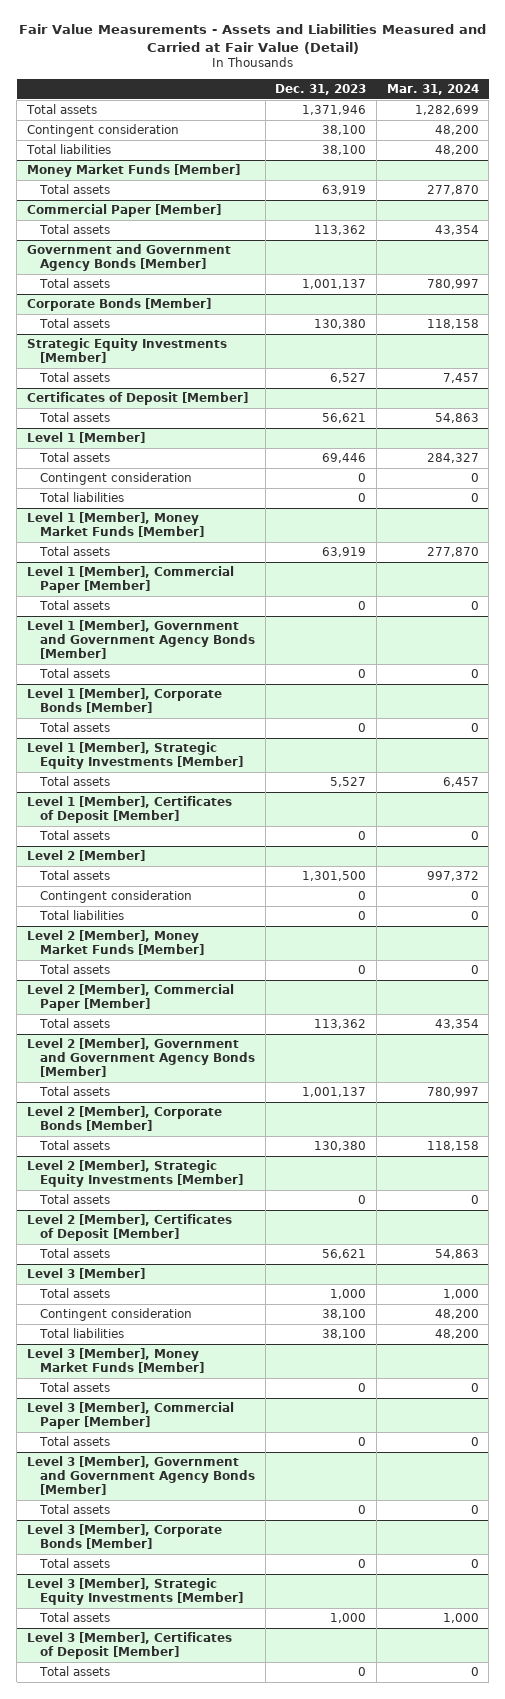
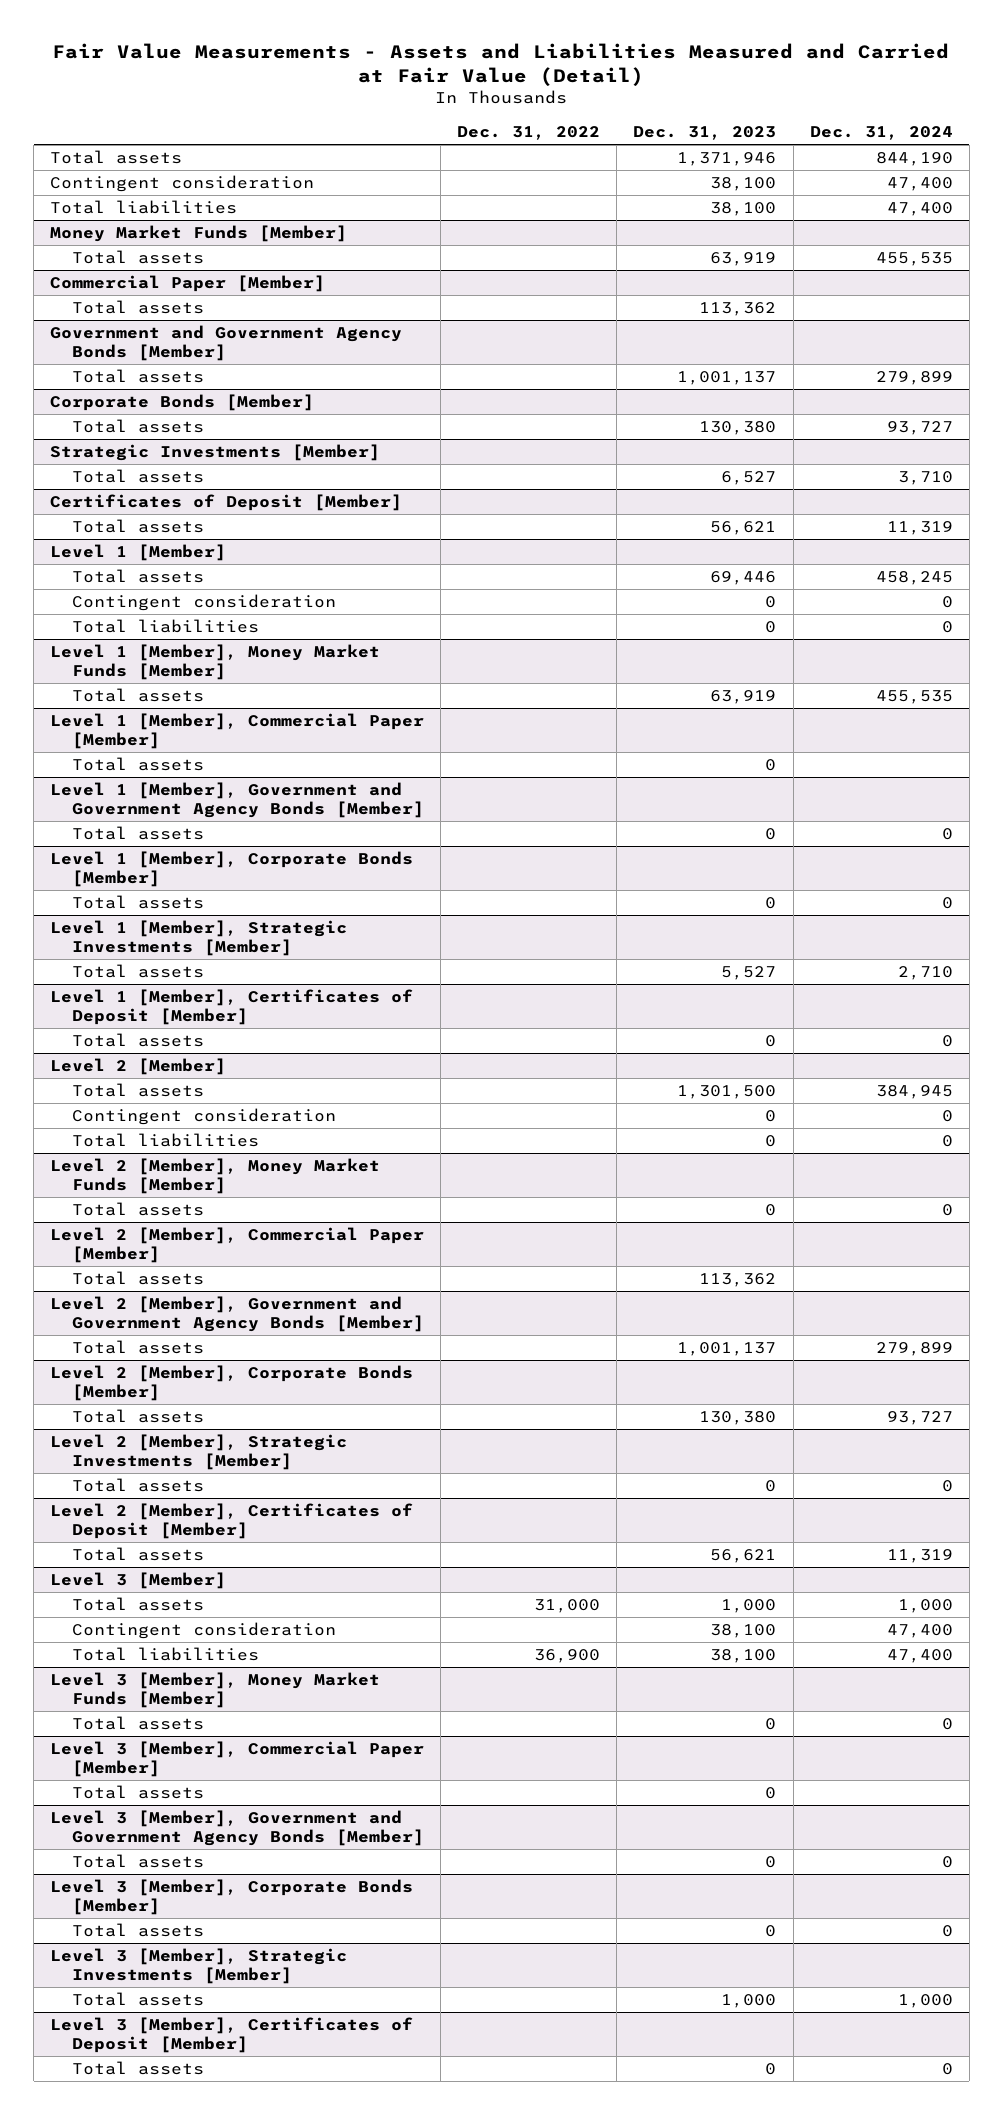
[386,83,479,95] Mar. 31, 2024 -> none
none -> [457,126,601,141] Dec. 31, 2022
none -> [809,126,953,141] Dec. 31, 2024
[26,338,227,364] Strategic Equity Investments [Member] -> [50,444,381,462] Strategic Investments [Member]
[26,742,244,770] Level 1 [Member], Strategic Equity Investments [Member] -> [50,920,348,956] Level 1 [Member], Strategic Investments [Member]
[26,1160,244,1188] Level 2 [Member], Strategic Equity Investments [Member] -> [50,1434,348,1470] Level 2 [Member], Strategic Investments [Member]
[26,1578,244,1606] Level 3 [Member], Strategic Equity Investments [Member] -> [50,1948,348,1984] Level 3 [Member], Strategic Investments [Member]

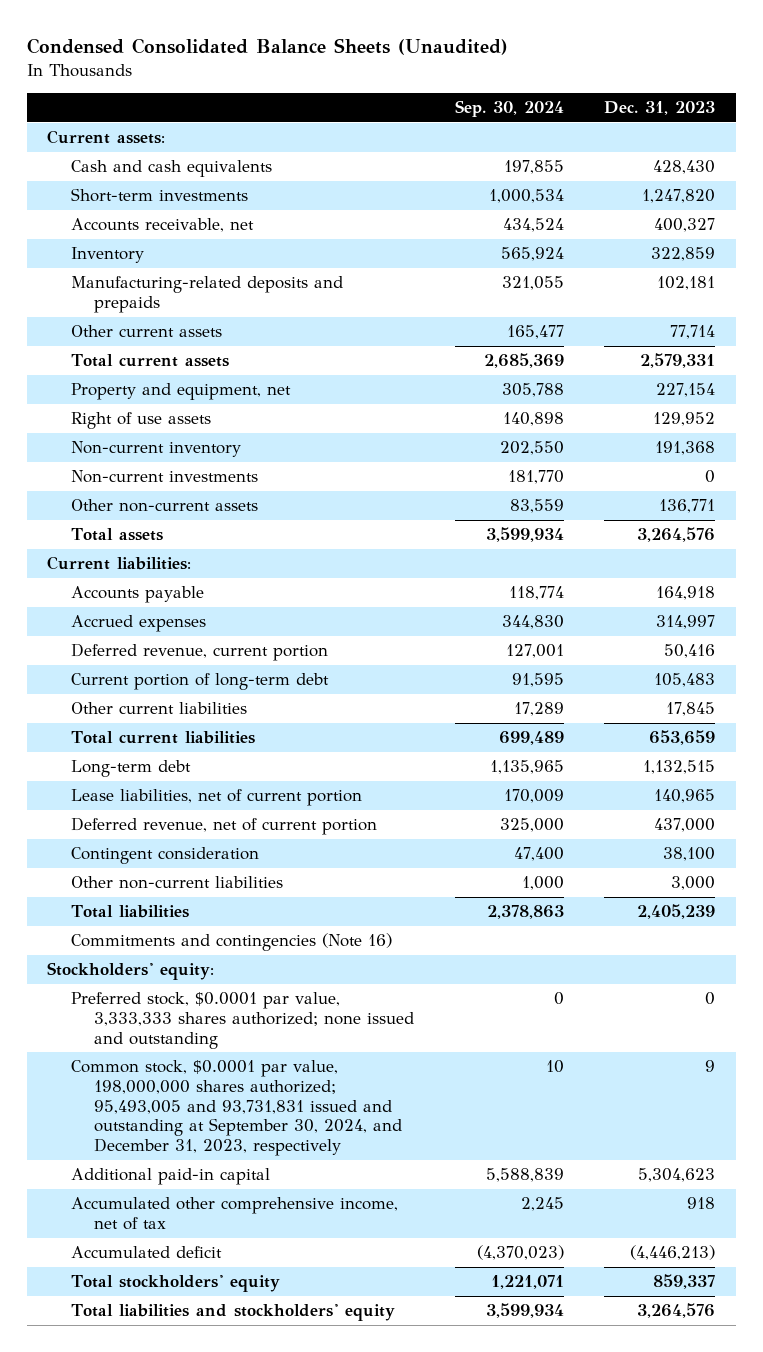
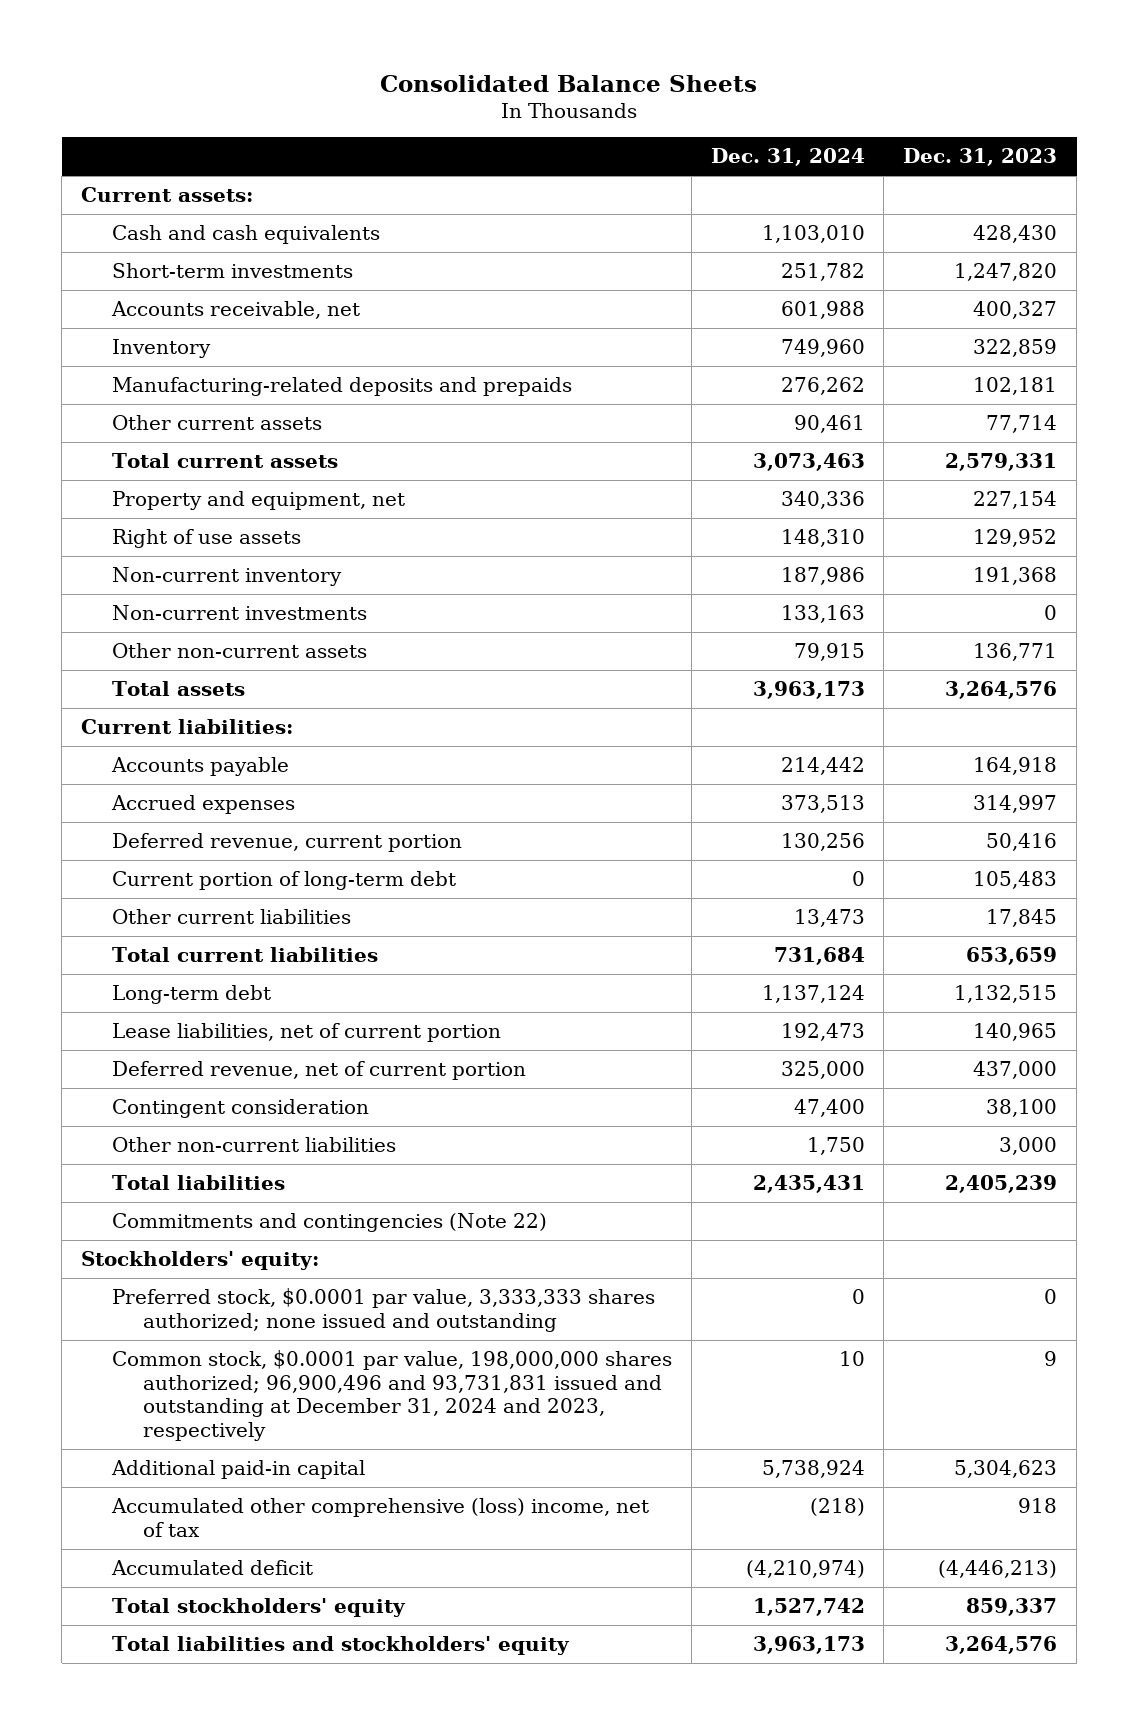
[26,38,508,56] Condensed Consolidated Balance Sheets (Unaudited) -> [380,74,758,92] Consolidated Balance Sheets
[454,100,564,118] Sep. 30, 2024 -> none
none -> [710,148,865,167] Dec. 31, 2024
[70,933,392,952] Commitments and contingencies (Note 16) -> [111,1212,547,1232] Commitments and contingencies (Note 22)
[70,1060,402,1157] Common stock, $0.0001 par value, 198,000,000 shares authorized; 95,493,005 and 93,731,831 issued and outstanding at September 30, 2024, and December 31, 2023, respectively -> [111,1349,672,1442] Common stock, $0.0001 par value, 198,000,000 shares authorized; 96,900,496 and 93,731,831 issued and outstanding at December 31, 2024 and 2023, respectively
[70,1197,398,1231] Accumulated other comprehensive income, net of tax -> [110,1497,649,1537] Accumulated other comprehensive (loss) income, net of tax

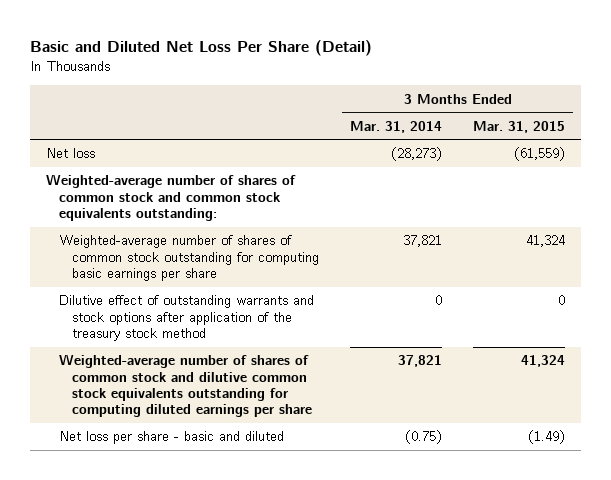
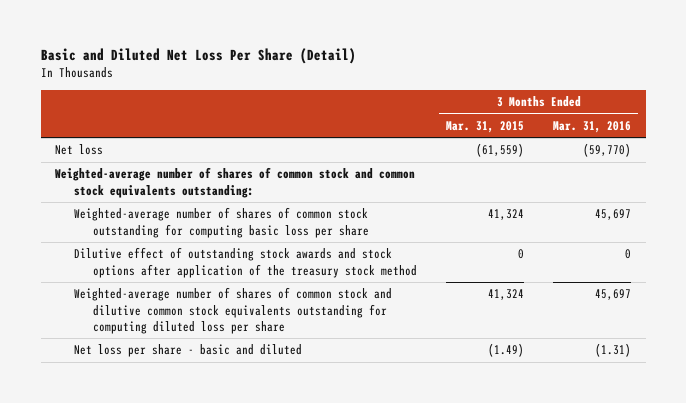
[350,120,443,133] Mar. 31, 2014 -> none
none -> [553,120,632,133] Mar. 31, 2016
[58,235,319,281] Weighted-average number of shares of common stock outstanding for computing basic earnings per share -> [74,207,369,238] Weighted-average number of shares of common stock outstanding for computing basic loss per share
[58,295,314,341] Dilutive effect of outstanding warrants and stock options after application of the treasury stock method -> [74,247,417,278] Dilutive effect of outstanding stock awards and stock options after application of the treasury stock method
[58,354,312,418] Weighted-average number of shares of common stock and dilutive common stock equivalents outstanding for computing diluted earnings per share -> [74,287,393,334] Weighted-average number of shares of common stock and dilutive common stock equivalents outstanding for computing diluted loss per share

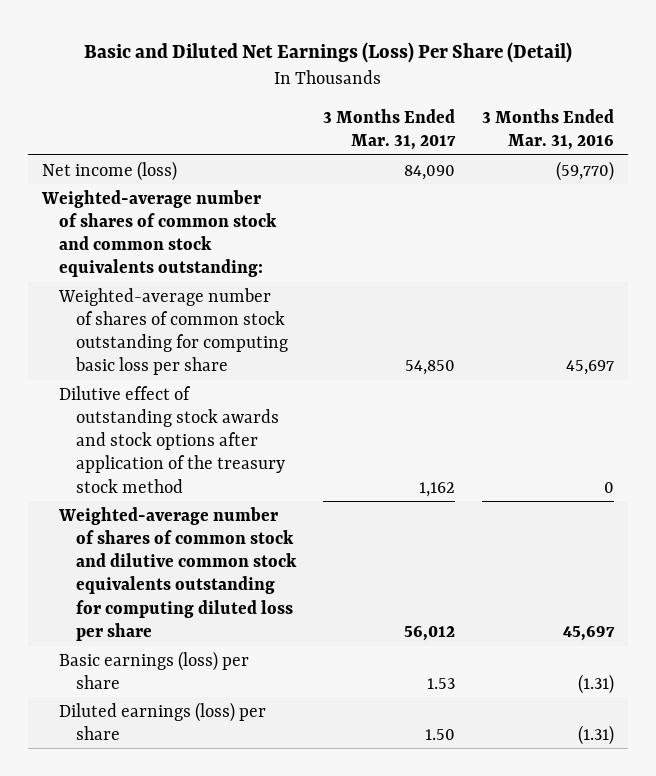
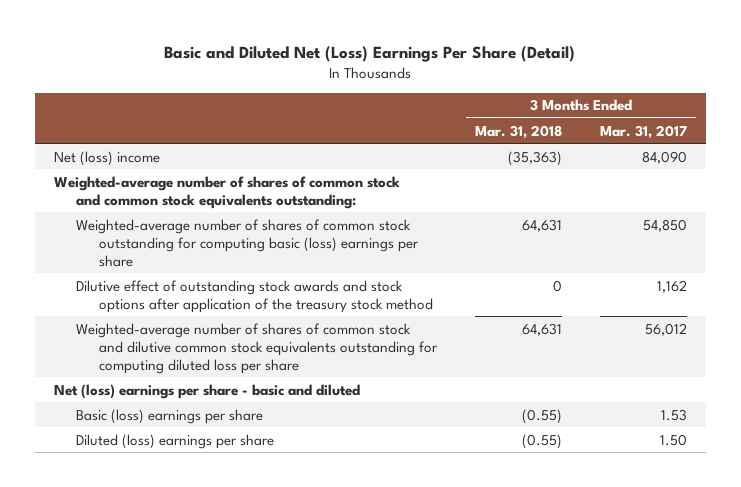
[84,42,573,64] Basic and Diluted Net Earnings (Loss) Per Share (Detail) -> [164,45,576,62] Basic and Diluted Net (Loss) Earnings Per Share (Detail)
[482,109,615,151] 3 Months Ended Mar. 31, 2016 -> none
none -> [474,124,562,139] Mar. 31, 2018
[41,160,177,181] Net income (loss) -> [53,150,160,166] Net (loss) income
[57,287,288,376] Weighted-average number of shares of common stock outstanding for computing basic loss per share -> [76,218,420,267] Weighted-average number of shares of common stock outstanding for computing basic (loss) earnings per share
none -> [53,383,360,399] Net (loss) earnings per share - basic and diluted
[58,650,249,689] Basic earnings (loss) per share -> [76,408,264,424] Basic (loss) earnings per share
[58,701,266,740] Diluted earnings (loss) per share -> [76,433,275,449] Diluted (loss) earnings per share

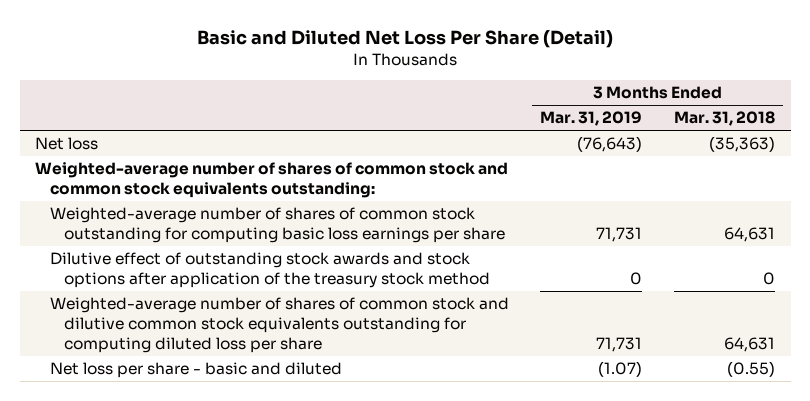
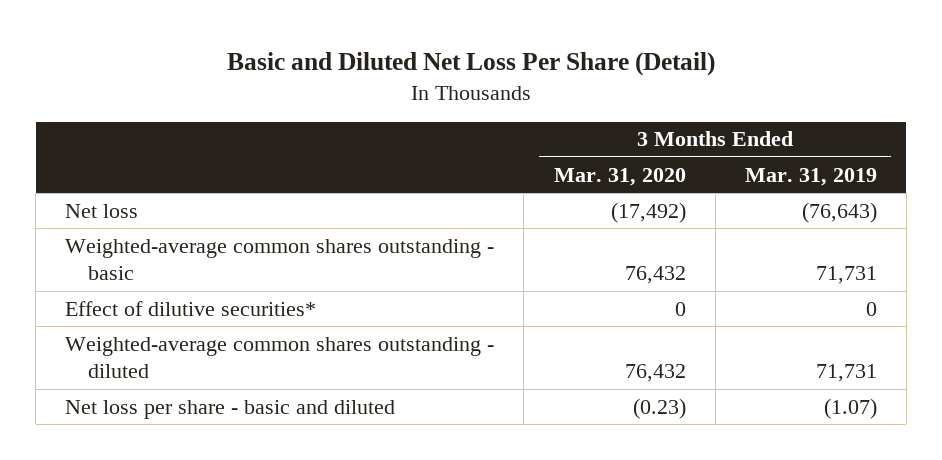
[673,111,775,127] Mar. 31, 2018 -> none
none -> [553,167,686,186] Mar. 31, 2020
[35,162,509,198] Weighted-average number of shares of common stock and common stock equivalents outstanding: -> none
[49,207,506,243] Weighted-average number of shares of common stock outstanding for computing basic loss earnings per share -> [65,238,495,281] Weighted-average common shares outstanding - basic
[49,252,491,288] Dilutive effect of outstanding stock awards and stock options after application of the treasury stock method -> [65,300,317,316] Effect of dilutive securities*
[49,297,509,353] Weighted-average number of shares of common stock and dilutive common stock equivalents outstanding for computing diluted loss per share -> [65,336,495,379] Weighted-average common shares outstanding - diluted

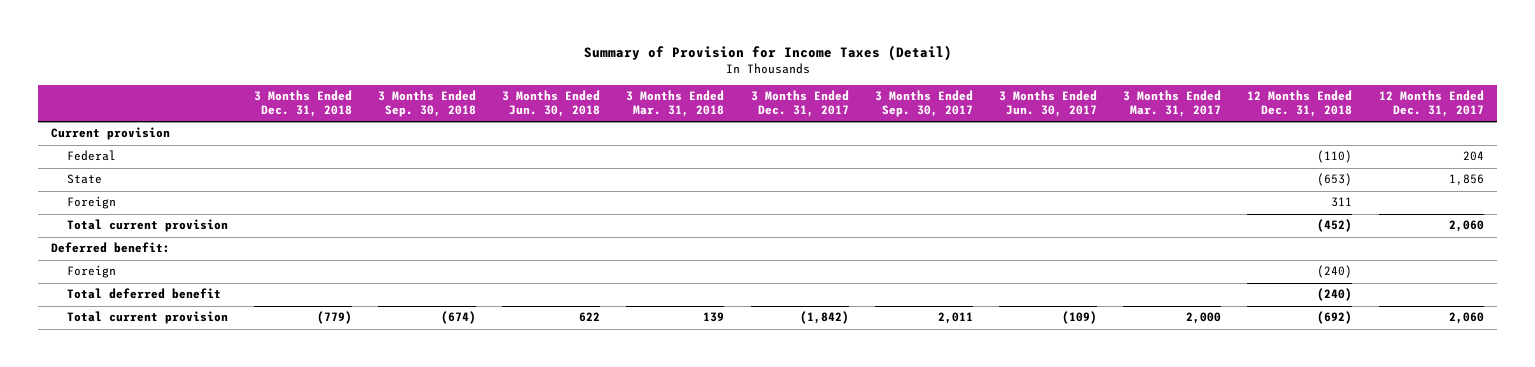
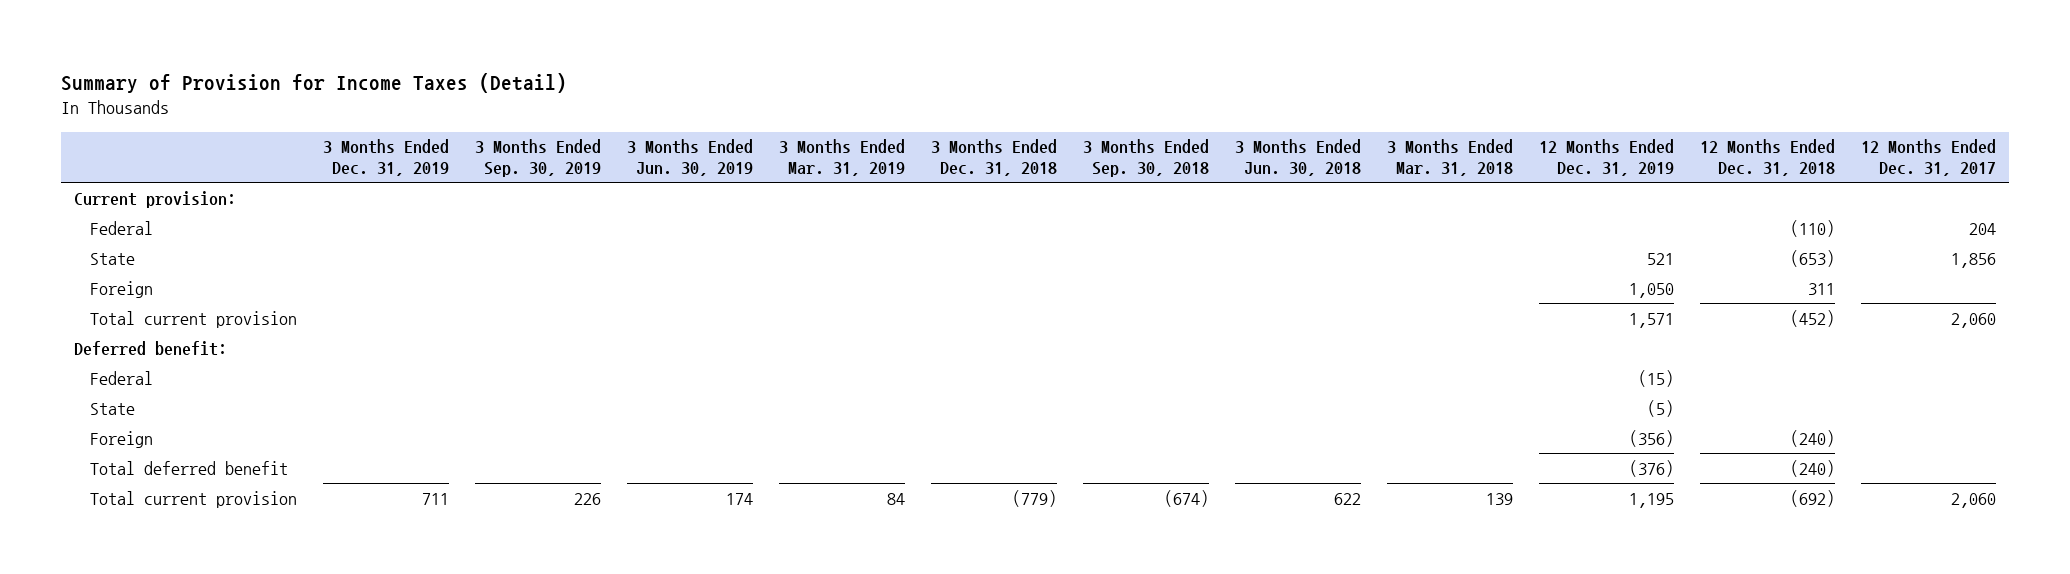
[750,90,849,118] 3 Months Ended Dec. 31, 2017 -> none
[874,90,973,118] 3 Months Ended Sep. 30, 2017 -> none
[999,90,1098,118] 3 Months Ended Jun. 30, 2017 -> none
[1123,90,1222,118] 3 Months Ended Mar. 31, 2017 -> none
none -> [322,139,449,177] 3 Months Ended Dec. 31, 2019
none -> [474,139,601,178] 3 Months Ended Sep. 30, 2019
none -> [626,139,753,177] 3 Months Ended Jun. 30, 2019
none -> [778,139,905,177] 3 Months Ended Mar. 31, 2019
none -> [1539,139,1675,177] 12 Months Ended Dec. 31, 2019
[51,127,171,141] Current provision -> [73,190,236,208] Current provision:
none -> [89,370,153,385] Federal
none -> [89,402,135,415] State

